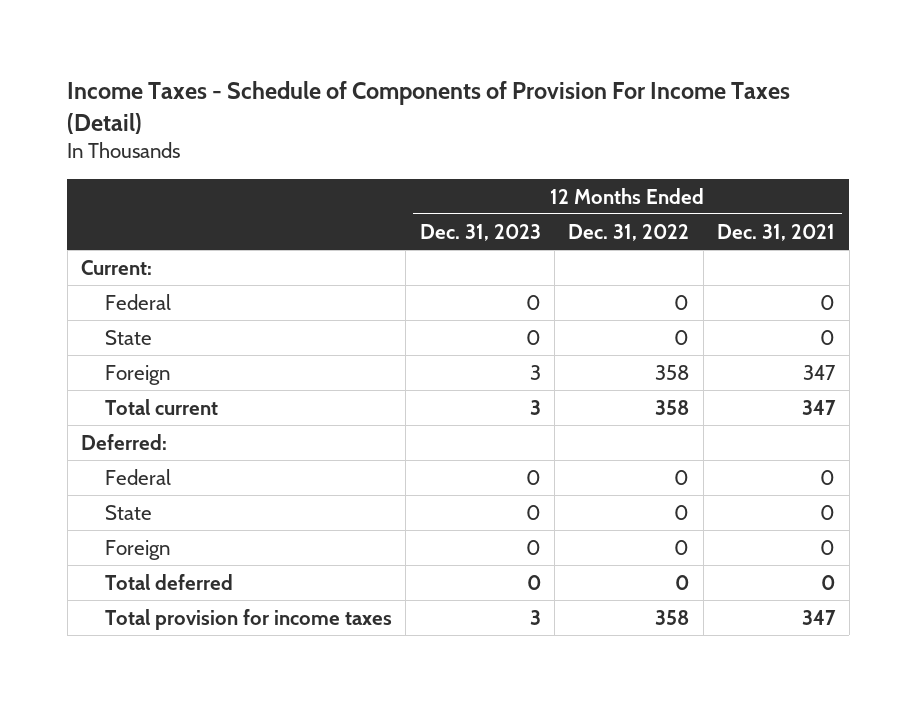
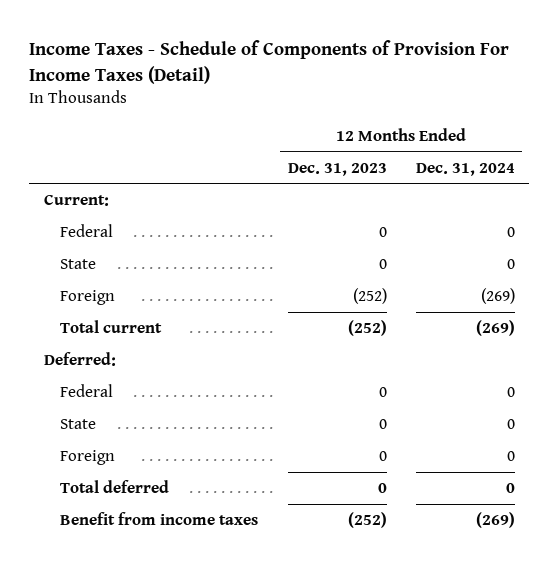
[568,223,690,241] Dec. 31, 2022 -> none
[717,223,836,241] Dec. 31, 2021 -> none
none -> [415,162,515,176] Dec. 31, 2024
[529,364,541,380] 3 -> [352,287,387,304] (252)
[529,399,541,415] 3 -> [347,319,387,336] (252)
[104,608,392,630] Total provision for income taxes -> [60,511,259,525] Benefit from income taxes
[529,609,541,625] 3 -> [347,511,387,528] (252)

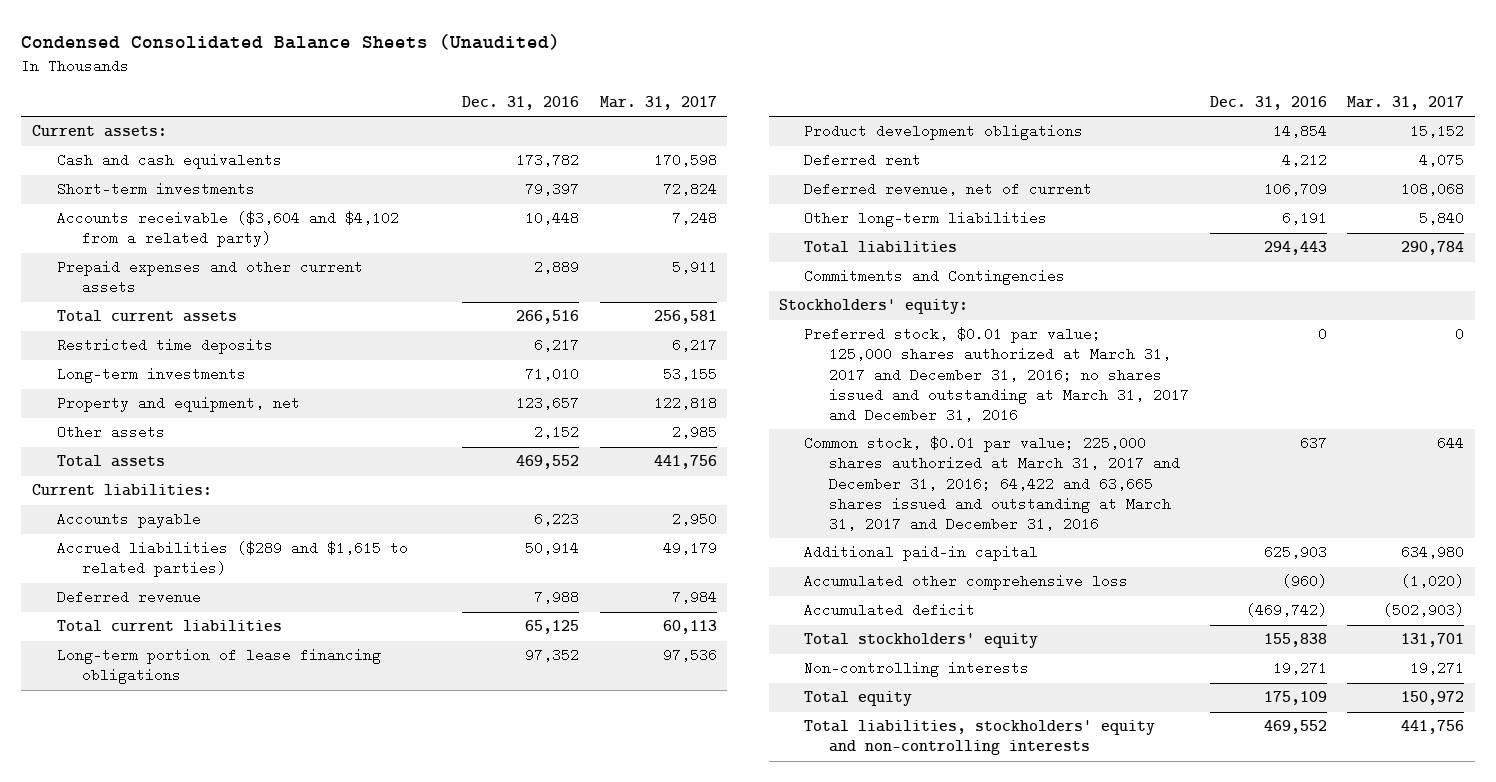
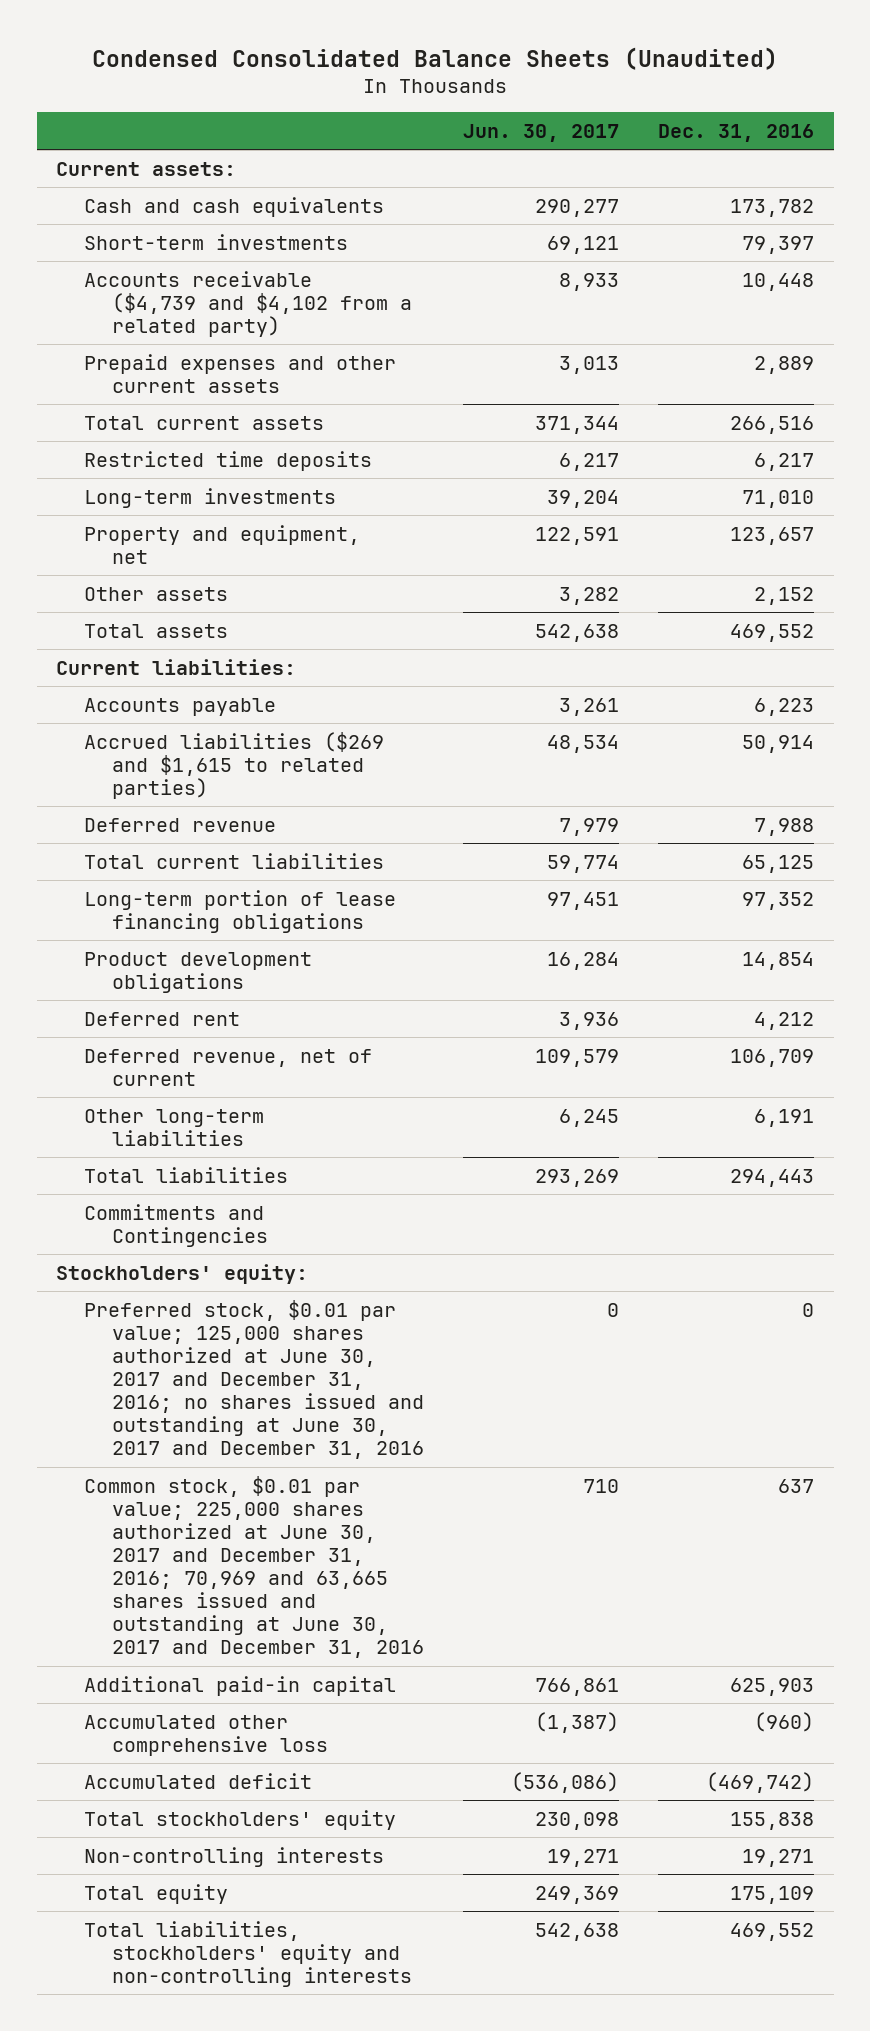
[599,95,717,110] Mar. 31, 2017 -> none
none -> [462,123,619,142] Jun. 30, 2017
[56,211,399,248] Accounts receivable ($3,604 and $4,102 from a related party) -> [83,270,412,337] Accounts receivable ($4,739 and $4,102 from a related party)
[56,541,408,578] Accrued liabilities ($289 and $1,615 to related parties) -> [83,731,384,799] Accrued liabilities ($269 and $1,615 to related parties)
[804,327,1190,422] Preferred stock, $0.01 par value; 125,000 shares authorized at March 31, 2017 and December 31, 2016; no shares issued and outstanding at March 31, 2017 and December 31, 2016 -> [83,1299,424,1460] Preferred stock, $0.01 par value; 125,000 shares authorized at June 30, 2017 and December 31, 2016; no shares issued and outstanding at June 30, 2017 and December 31, 2016
[804,436,1181,531] Common stock, $0.01 par value; 225,000 shares authorized at March 31, 2017 and December 31, 2016; 64,422 and 63,665 shares issued and outstanding at March 31, 2017 and December 31, 2016 -> [83,1475,424,1659] Common stock, $0.01 par value; 225,000 shares authorized at June 30, 2017 and December 31, 2016; 70,969 and 63,665 shares issued and outstanding at June 30, 2017 and December 31, 2016

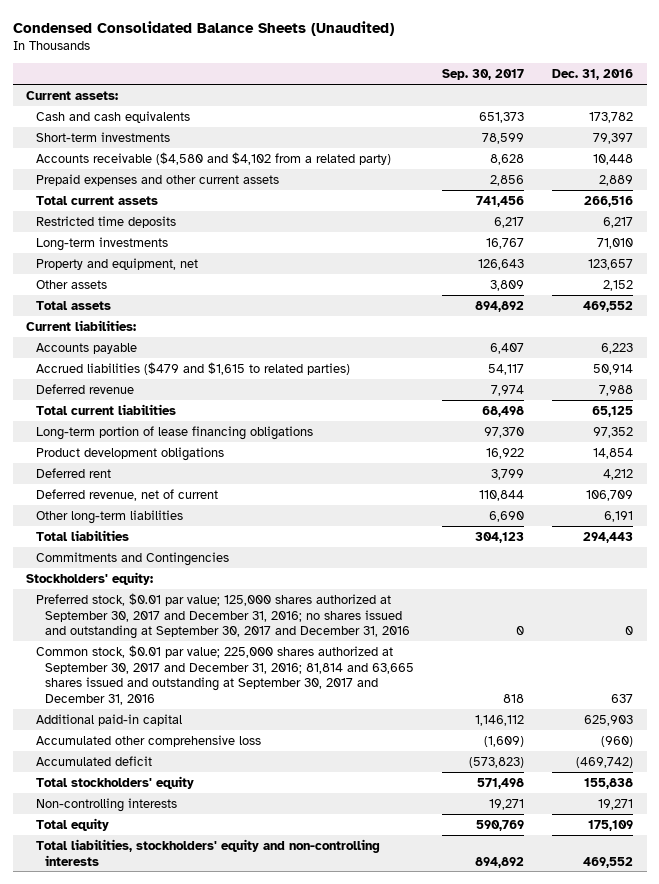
[462,123,619,142] Jun. 30, 2017 -> none
none -> [441,69,524,81] Sep. 30, 2017
[83,270,412,337] Accounts receivable ($4,739 and $4,102 from a related party) -> [35,151,391,165] Accounts receivable ($4,580 and $4,102 from a related party)
[83,731,384,799] Accrued liabilities ($269 and $1,615 to related parties) -> [35,361,350,375] Accrued liabilities ($479 and $1,615 to related parties)
[83,1299,424,1460] Preferred stock, $0.01 par value; 125,000 shares authorized at June 30, 2017 and December 31, 2016; no shares issued and outstanding at June 30, 2017 and December 31, 2016 -> [35,592,411,640] Preferred stock, $0.01 par value; 125,000 shares authorized at September 30, 2017 and December 31, 2016; no shares issued and outstanding at September 30, 2017 and December 31, 2016
[83,1475,424,1659] Common stock, $0.01 par value; 225,000 shares authorized at June 30, 2017 and December 31, 2016; 70,969 and 63,665 shares issued and outstanding at June 30, 2017 and December 31, 2016 -> [35,644,415,705] Common stock, $0.01 par value; 225,000 shares authorized at September 30, 2017 and December 31, 2016; 81,814 and 63,665 shares issued and outstanding at September 30, 2017 and December 31, 2016

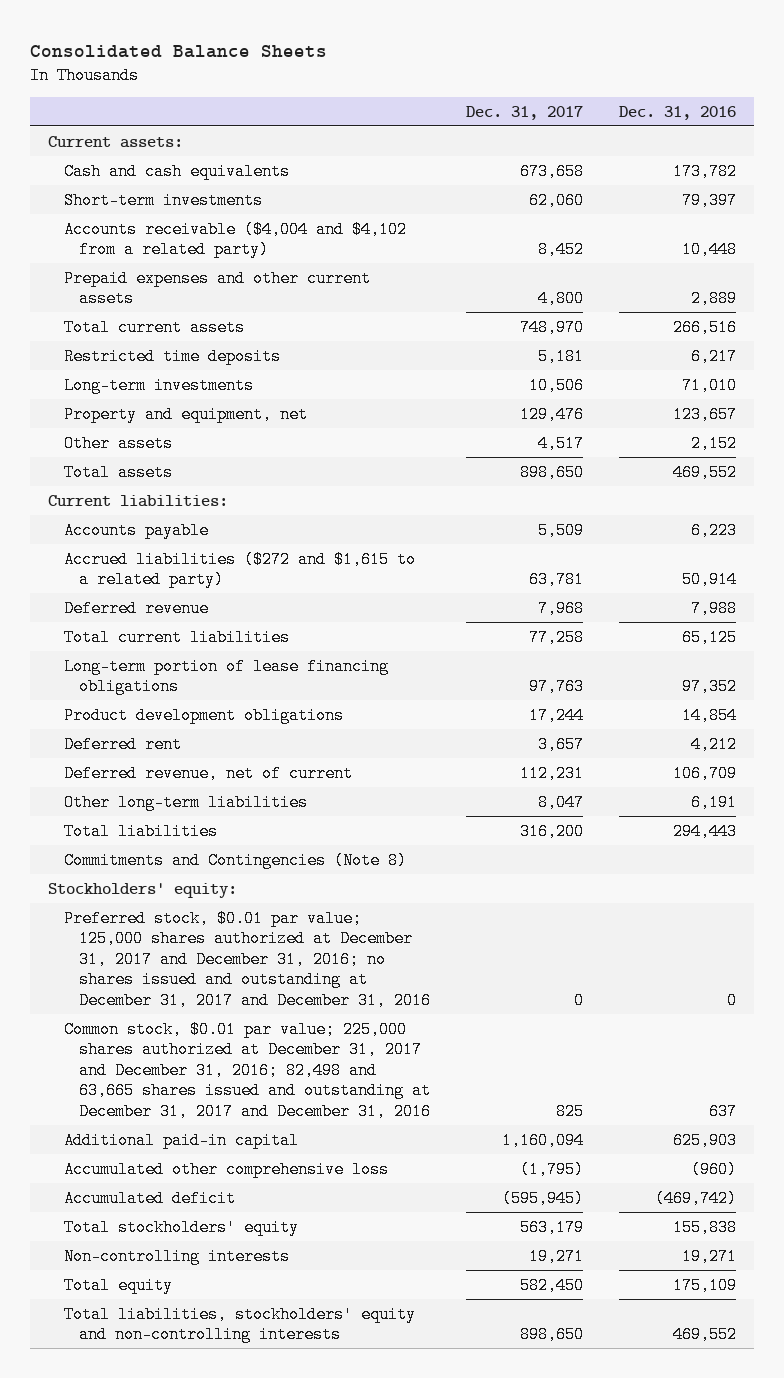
[12,20,394,36] Condensed Consolidated Balance Sheets (Unaudited) -> [29,44,327,58] Consolidated Balance Sheets
[441,69,524,81] Sep. 30, 2017 -> none
none -> [466,105,584,120] Dec. 31, 2017
[35,151,391,165] Accounts receivable ($4,580 and $4,102 from a related party) -> [63,220,407,259] Accounts receivable ($4,004 and $4,102 from a related party)
[35,361,350,375] Accrued liabilities ($479 and $1,615 to related parties) -> [63,550,416,589] Accrued liabilities ($272 and $1,615 to a related party)
[35,551,229,566] Commitments and Contingencies -> [63,851,407,869] Commitments and Contingencies (Note 8)
[35,592,411,640] Preferred stock, $0.01 par value; 125,000 shares authorized at September 30, 2017 and December 31, 2016; no shares issued and outstanding at September 30, 2017 and December 31, 2016 -> [63,909,432,1009] Preferred stock, $0.01 par value; 125,000 shares authorized at December 31, 2017 and December 31, 2016; no shares issued and outstanding at December 31, 2017 and December 31, 2016
[35,644,415,705] Common stock, $0.01 par value; 225,000 shares authorized at September 30, 2017 and December 31, 2016; 81,814 and 63,665 shares issued and outstanding at September 30, 2017 and December 31, 2016 -> [63,1020,432,1120] Common stock, $0.01 par value; 225,000 shares authorized at December 31, 2017 and December 31, 2016; 82,498 and 63,665 shares issued and outstanding at December 31, 2017 and December 31, 2016

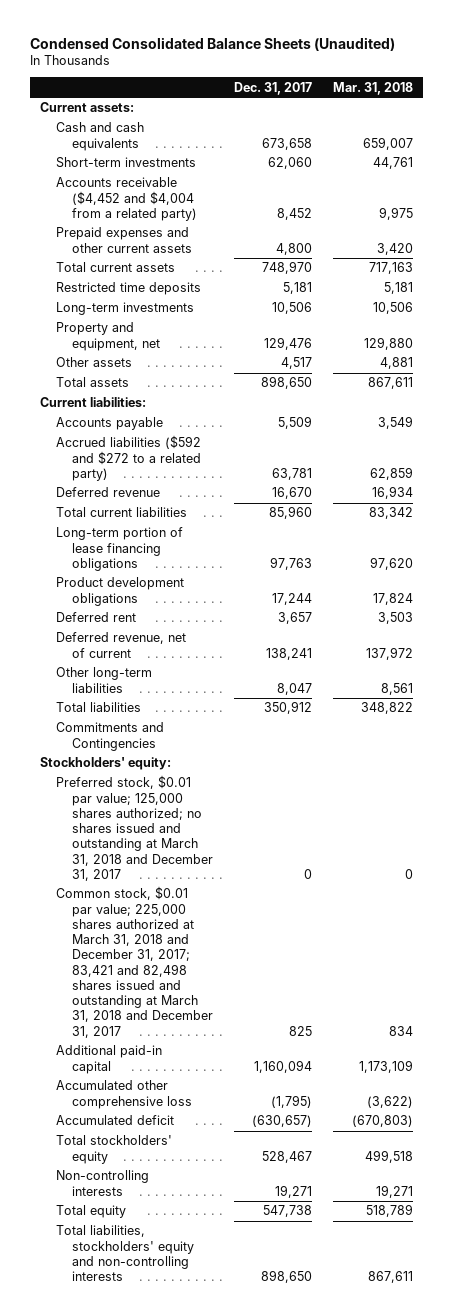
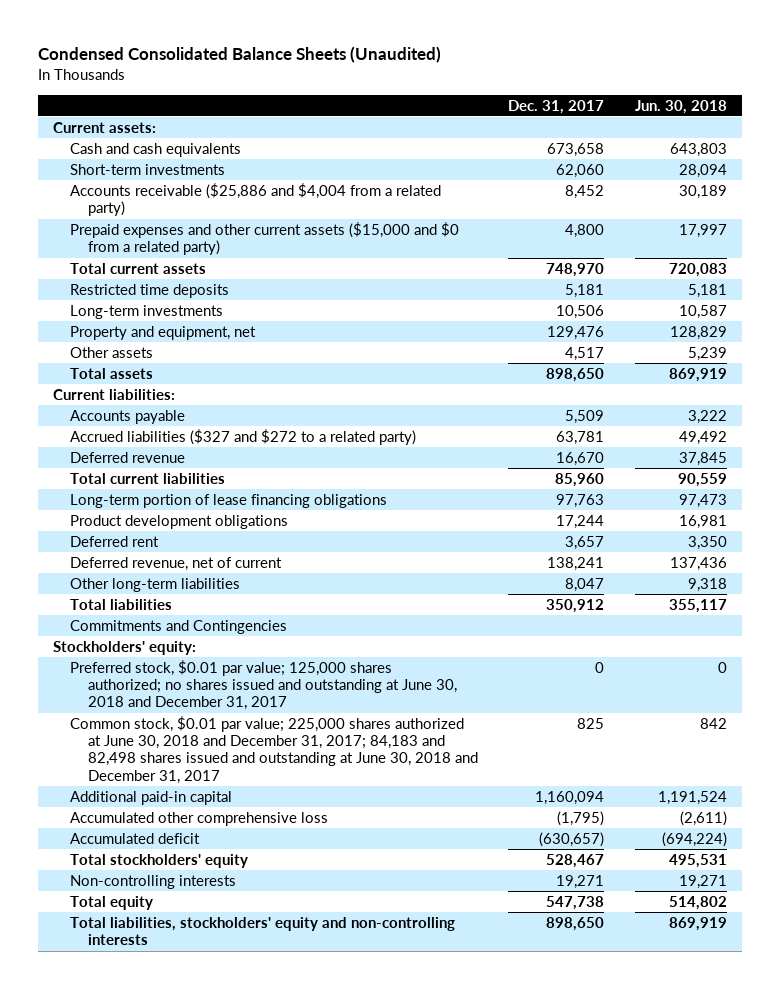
[332,81,413,95] Mar. 31, 2018 -> none
none -> [634,99,727,114] Jun. 30, 2018
[55,177,197,221] Accounts receivable ($4,452 and $4,004 from a related party) -> [70,182,442,217] Accounts receivable ($25,886 and $4,004 from a related party)
[55,227,192,253] Prepaid expenses and other current assets -> [70,221,460,256] Prepaid expenses and other current assets ($15,000 and $0 from a related party)
[55,435,201,481] Accrued liabilities ($592 and $272 to a related party) -> [70,428,417,445] Accrued liabilities ($327 and $272 to a related party)
[55,775,213,881] Preferred stock, $0.01 par value; 125,000 shares authorized; no shares issued and outstanding at March 31, 2018 and December 31, 2017 -> [70,659,457,711] Preferred stock, $0.01 par value; 125,000 shares authorized; no shares issued and outstanding at June 30, 2018 and December 31, 2017
[55,886,213,1038] Common stock, $0.01 par value; 225,000 shares authorized at March 31, 2018 and December 31, 2017; 83,421 and 82,498 shares issued and outstanding at March 31, 2018 and December 31, 2017 -> [70,715,478,784] Common stock, $0.01 par value; 225,000 shares authorized at June 30, 2018 and December 31, 2017; 84,183 and 82,498 shares issued and outstanding at June 30, 2018 and December 31, 2017

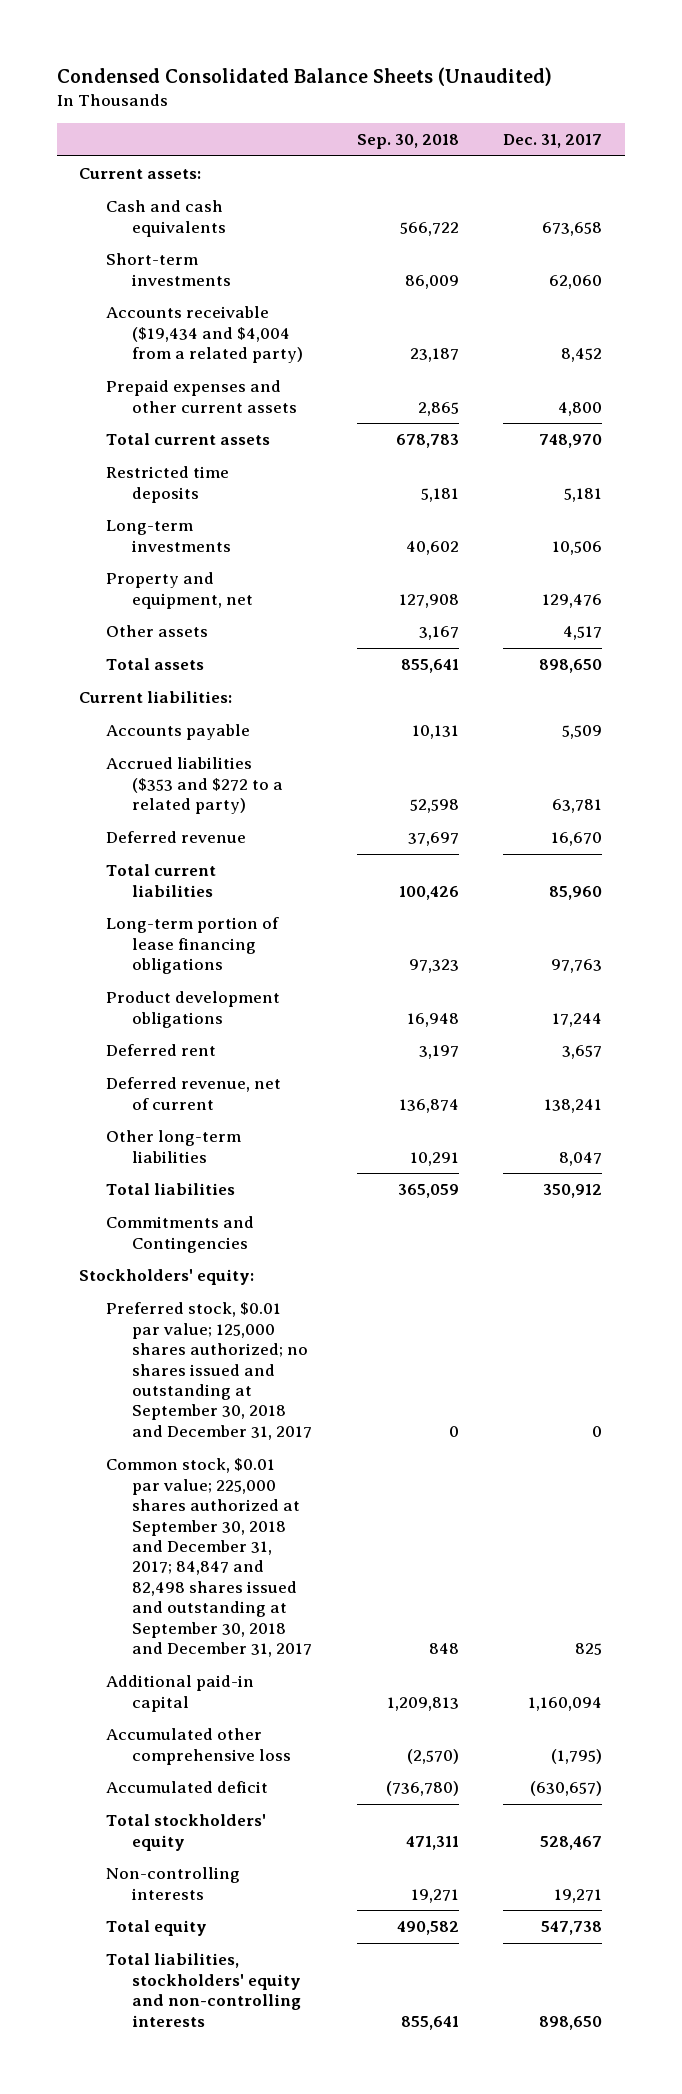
[634,99,727,114] Jun. 30, 2018 -> none
none -> [356,134,459,150] Sep. 30, 2018
[70,182,442,217] Accounts receivable ($25,886 and $4,004 from a related party) -> [105,306,304,364] Accounts receivable ($19,434 and $4,004 from a related party)
[70,221,460,256] Prepaid expenses and other current assets ($15,000 and $0 from a related party) -> [105,380,298,413] Prepaid expenses and other current assets
[70,428,417,445] Accrued liabilities ($327 and $272 to a related party) -> [105,757,284,815] Accrued liabilities ($353 and $272 to a related party)
[70,659,457,711] Preferred stock, $0.01 par value; 125,000 shares authorized; no shares issued and outstanding at June 30, 2018 and December 31, 2017 -> [105,1302,313,1440] Preferred stock, $0.01 par value; 125,000 shares authorized; no shares issued and outstanding at September 30, 2018 and December 31, 2017
[70,715,478,784] Common stock, $0.01 par value; 225,000 shares authorized at June 30, 2018 and December 31, 2017; 84,183 and 82,498 shares issued and outstanding at June 30, 2018 and December 31, 2017 -> [105,1458,313,1658] Common stock, $0.01 par value; 225,000 shares authorized at September 30, 2018 and December 31, 2017; 84,847 and 82,498 shares issued and outstanding at September 30, 2018 and December 31, 2017

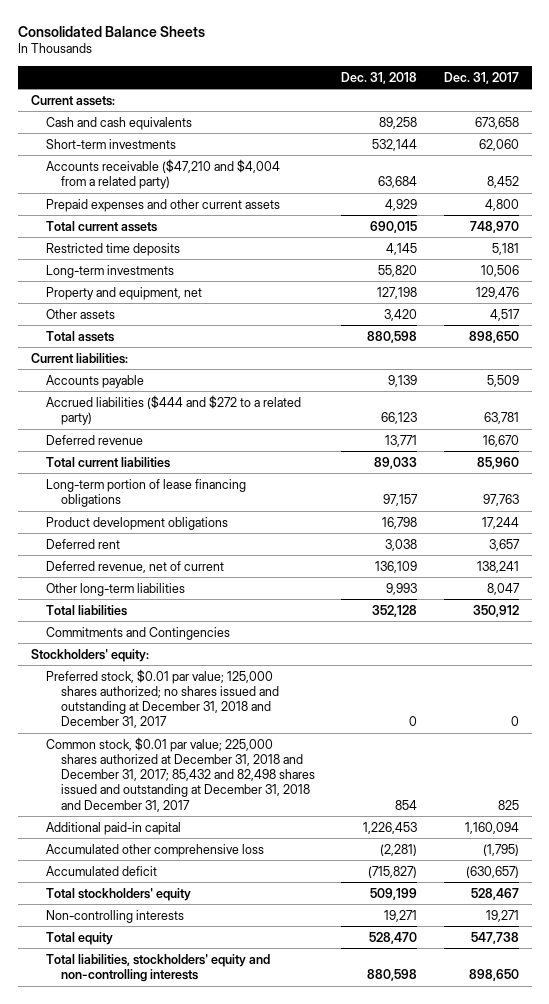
[56,67,552,87] Condensed Consolidated Balance Sheets (Unaudited) -> [17,25,205,37] Consolidated Balance Sheets
[356,134,459,150] Sep. 30, 2018 -> none
none -> [341,71,418,84] Dec. 31, 2018
[105,306,304,364] Accounts receivable ($19,434 and $4,004 from a related party) -> [45,158,280,189] Accounts receivable ($47,210 and $4,004 from a related party)
[105,757,284,815] Accrued liabilities ($353 and $272 to a related party) -> [45,394,301,425] Accrued liabilities ($444 and $272 to a related party)
[105,1302,313,1440] Preferred stock, $0.01 par value; 125,000 shares authorized; no shares issued and outstanding at September 30, 2018 and December 31, 2017 -> [45,668,279,729] Preferred stock, $0.01 par value; 125,000 shares authorized; no shares issued and outstanding at December 31, 2018 and December 31, 2017
[105,1458,313,1658] Common stock, $0.01 par value; 225,000 shares authorized at September 30, 2018 and December 31, 2017; 84,847 and 82,498 shares issued and outstanding at September 30, 2018 and December 31, 2017 -> [45,736,315,812] Common stock, $0.01 par value; 225,000 shares authorized at December 31, 2018 and December 31, 2017; 85,432 and 82,498 shares issued and outstanding at December 31, 2018 and December 31, 2017

